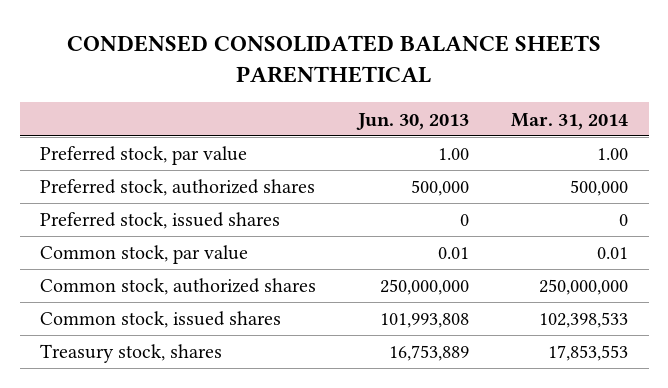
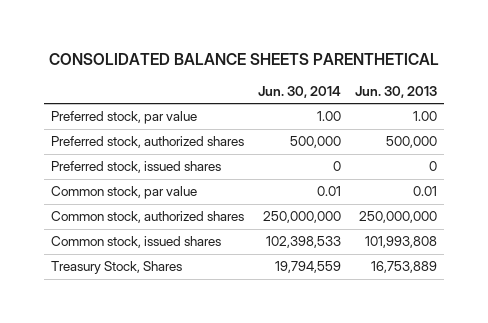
[67,34,602,84] CONDENSED CONSOLIDATED BALANCE SHEETS PARENTHETICAL -> [48,52,439,65] CONSOLIDATED BALANCE SHEETS PARENTHETICAL
[510,112,628,130] Mar. 31, 2014 -> none
none -> [257,85,341,98] Jun. 30, 2014
[40,344,223,364] Treasury stock, shares -> [51,261,183,275] Treasury Stock, Shares

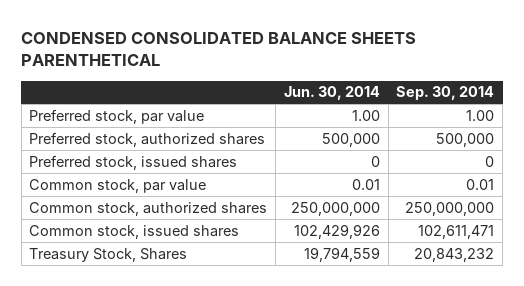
[48,52,439,65] CONSOLIDATED BALANCE SHEETS PARENTHETICAL -> [21,31,417,67] CONDENSED CONSOLIDATED BALANCE SHEETS PARENTHETICAL
[354,85,437,98] Jun. 30, 2013 -> none
none -> [396,86,495,101] Sep. 30, 2014
[265,236,341,249] 102,398,533 -> [293,223,380,239] 102,429,926

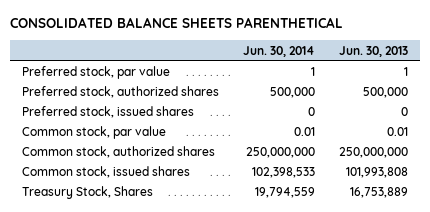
[21,31,417,67] CONDENSED CONSOLIDATED BALANCE SHEETS PARENTHETICAL -> [10,17,344,29] CONSOLIDATED BALANCE SHEETS PARENTHETICAL
[396,86,495,101] Sep. 30, 2014 -> none
none -> [339,45,409,57] Jun. 30, 2013
[351,109,380,121] 1.00 -> [311,67,316,77] 1
[293,223,380,239] 102,429,926 -> [252,167,316,179] 102,398,533

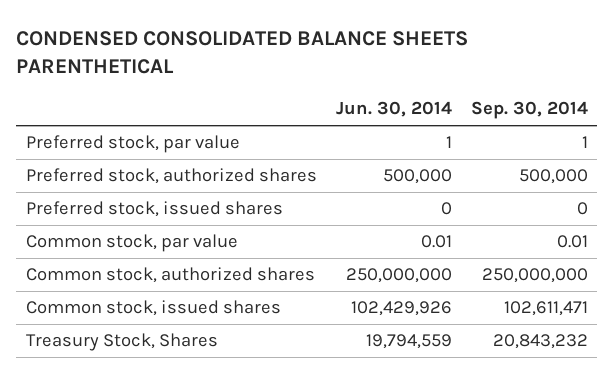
[10,17,344,29] CONSOLIDATED BALANCE SHEETS PARENTHETICAL -> [16,30,469,75] CONDENSED CONSOLIDATED BALANCE SHEETS PARENTHETICAL
[339,45,409,57] Jun. 30, 2013 -> none
none -> [470,101,588,120] Sep. 30, 2014
[252,167,316,179] 102,398,533 -> [350,301,452,317] 102,429,926

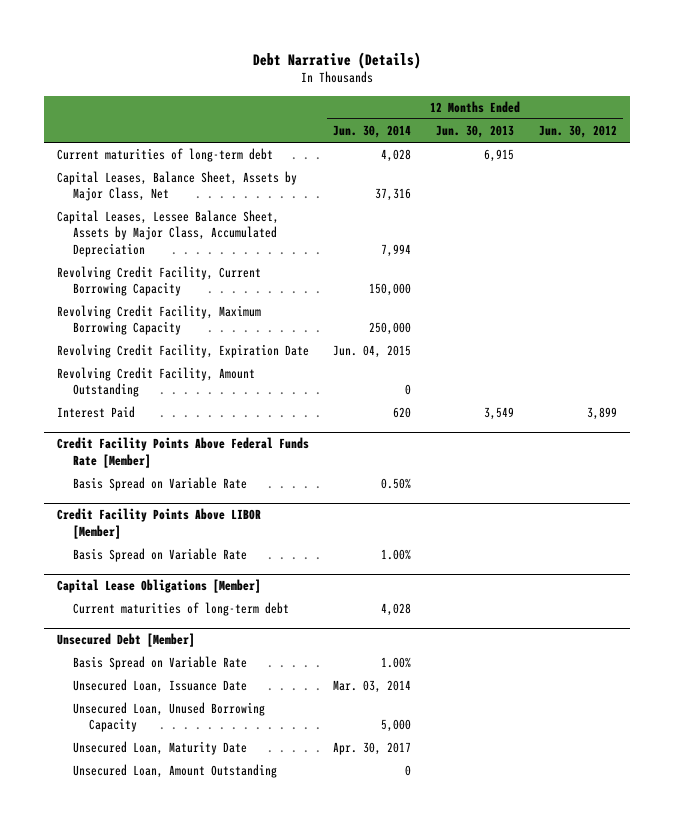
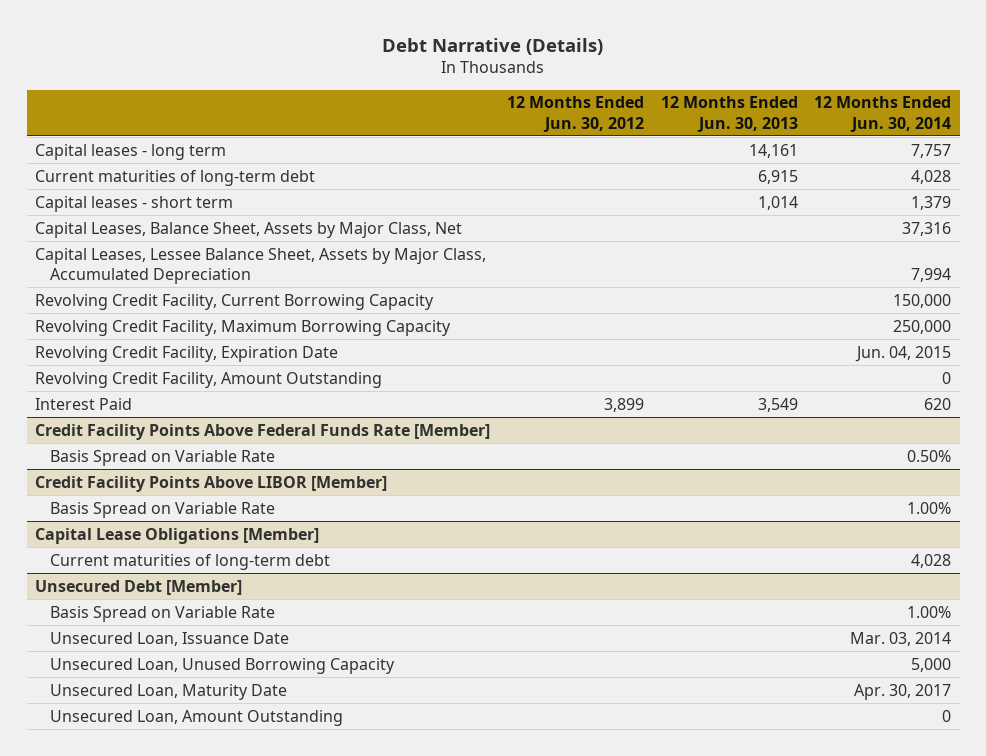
none -> [35,143,227,160] Capital leases - long term
none -> [35,195,234,212] Capital leases - short term

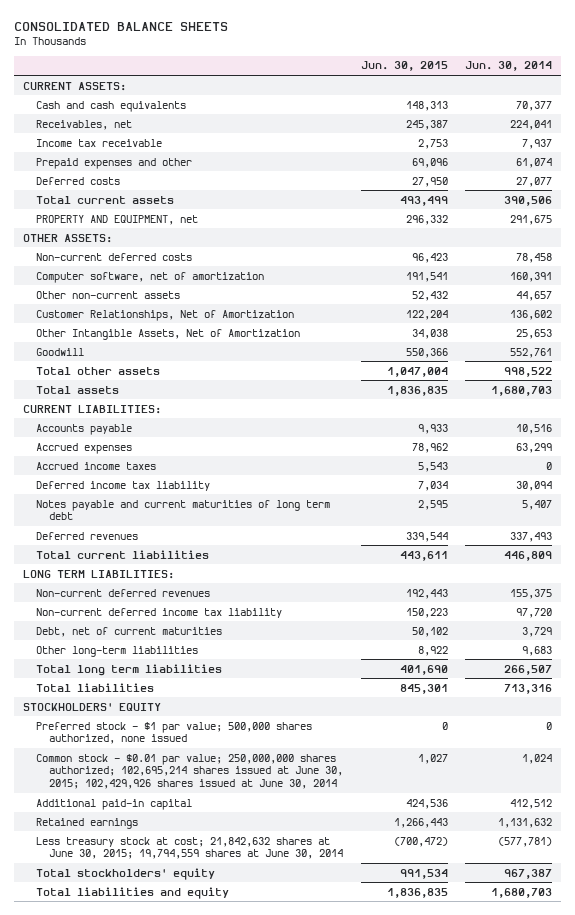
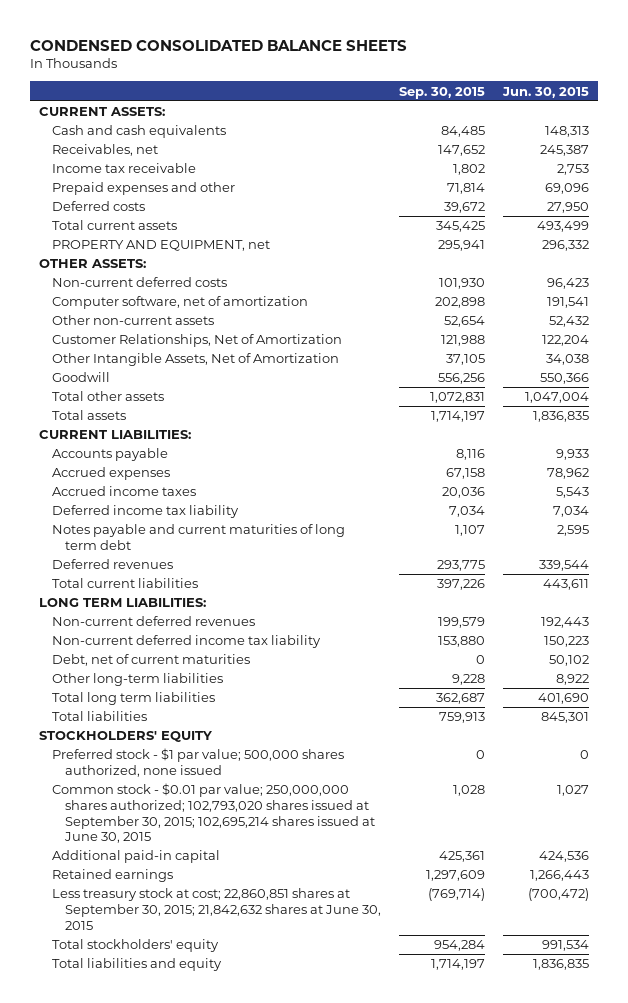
[14,21,229,31] CONSOLIDATED BALANCE SHEETS -> [30,39,408,51] CONDENSED CONSOLIDATED BALANCE SHEETS
[465,61,553,72] Jun. 30, 2014 -> none
none -> [398,86,485,99] Sep. 30, 2015
[36,753,344,790] Common stock - $0.01 par value; 250,000,000 shares authorized; 102,695,214 shares issued at June 30, 2015; 102,429,926 shares issued at June 30, 2014 -> [52,783,375,844] Common stock - $0.01 par value; 250,000,000 shares authorized; 102,793,020 shares issued at September 30, 2015; 102,695,214 shares issued at June 30, 2015
[36,836,344,860] Less treasury stock at cost; 21,842,632 shares at June 30, 2015; 19,794,559 shares at June 30, 2014 -> [52,888,381,930] Less treasury stock at cost; 22,860,851 shares at September 30, 2015; 21,842,632 shares at June 30, 2015

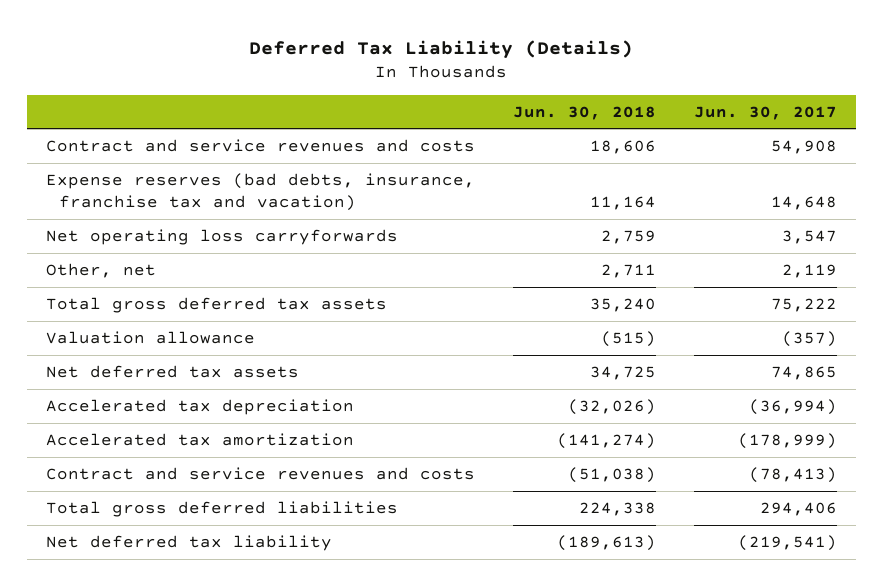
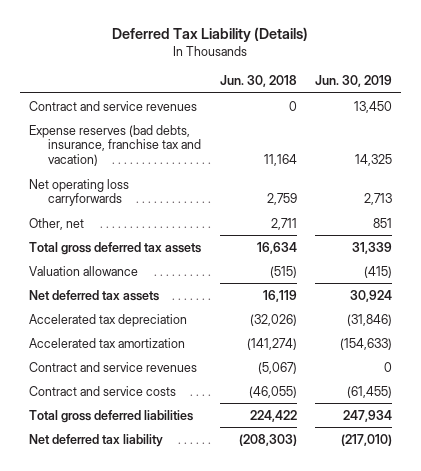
[693,105,837,120] Jun. 30, 2017 -> none
none -> [314,75,392,88] Jun. 30, 2019
[45,138,475,152] Contract and service revenues and costs -> [29,100,198,111] Contract and service revenues
[589,139,656,154] 18,606 -> [288,100,297,111] 0
[589,297,656,312] 35,240 -> [256,241,297,254] 16,634
[589,365,656,380] 34,725 -> [262,289,297,302] 16,119
none -> [29,361,198,372] Contract and service revenues
[45,466,475,480] Contract and service revenues and costs -> [29,385,177,396] Contract and service costs
[567,466,656,483] (51,038) -> [248,385,297,398] (46,055)
[578,501,656,516] 224,338 -> [249,409,297,422] 224,422
[556,534,656,551] (189,613) -> [238,433,297,446] (208,303)

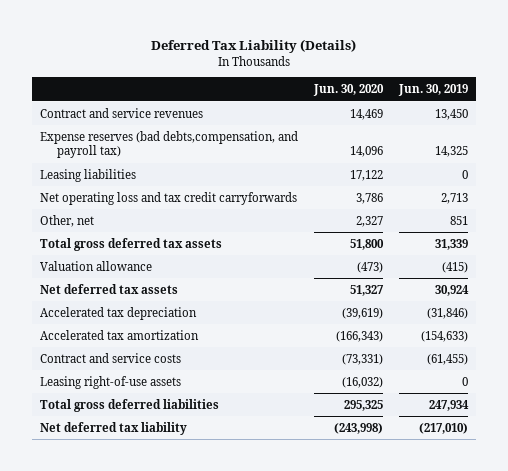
[219,75,297,88] Jun. 30, 2018 -> none
none -> [313,84,385,97] Jun. 30, 2020
[29,124,202,167] Expense reserves (bad debts, insurance, franchise tax and vacation) -> [40,130,299,159] Expense reserves (bad debts,compensation, and payroll tax)
none -> [40,168,137,182] Leasing liabilities
[29,178,130,207] Net operating loss carryforwards -> [40,191,298,205] Net operating loss and tax credit carryforwards
[29,361,198,372] Contract and service revenues -> none
none -> [40,375,182,389] Leasing right-of-use assets

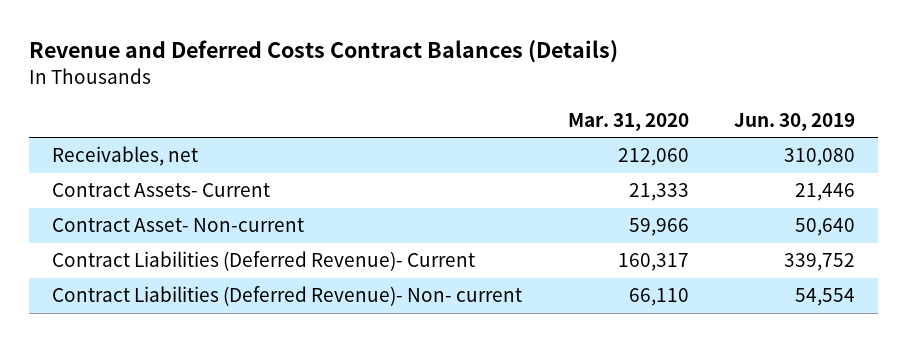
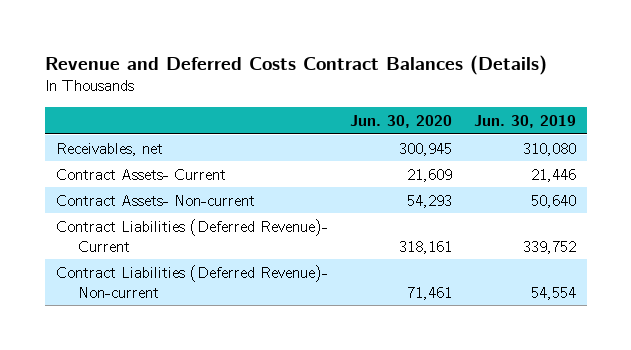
[567,112,689,131] Mar. 31, 2020 -> none
none -> [349,115,452,129] Jun. 30, 2020
[51,218,304,233] Contract Asset- Non-current -> [55,194,255,206] Contract Assets- Non-current
[51,286,522,307] Contract Liabilities (Deferred Revenue)- Non- current -> [55,264,328,298] Contract Liabilities (Deferred Revenue)- Non-current

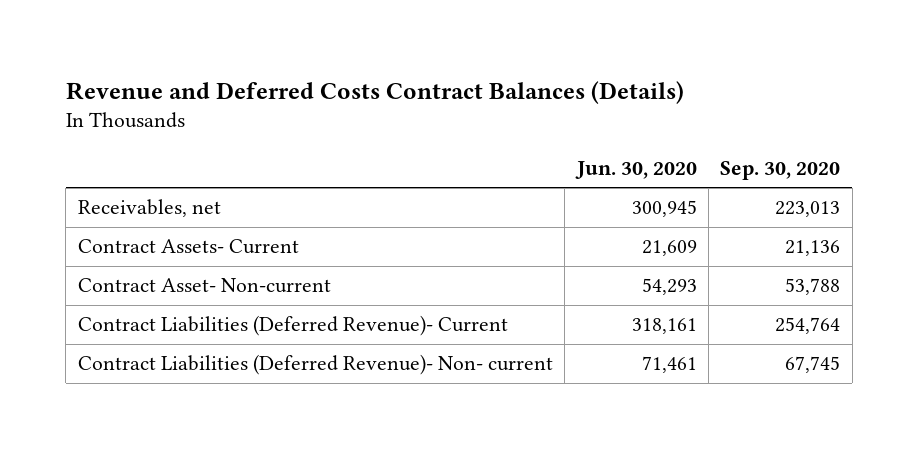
[473,115,576,129] Jun. 30, 2019 -> none
none -> [720,160,841,180] Sep. 30, 2020
[55,194,255,206] Contract Assets- Non-current -> [77,278,331,294] Contract Asset- Non-current
[55,264,328,298] Contract Liabilities (Deferred Revenue)- Non-current -> [77,354,553,376] Contract Liabilities (Deferred Revenue)- Non- current

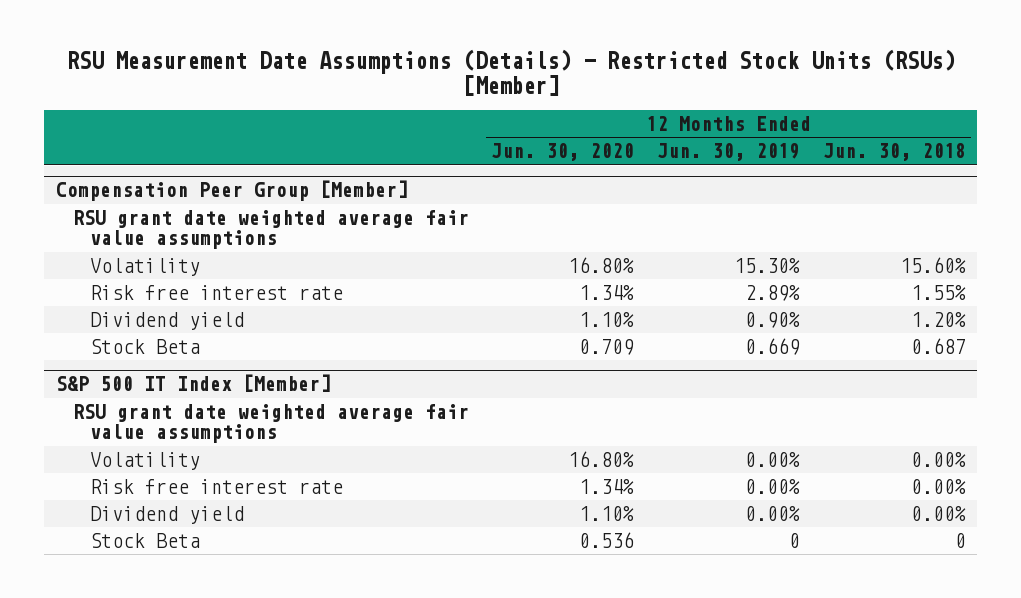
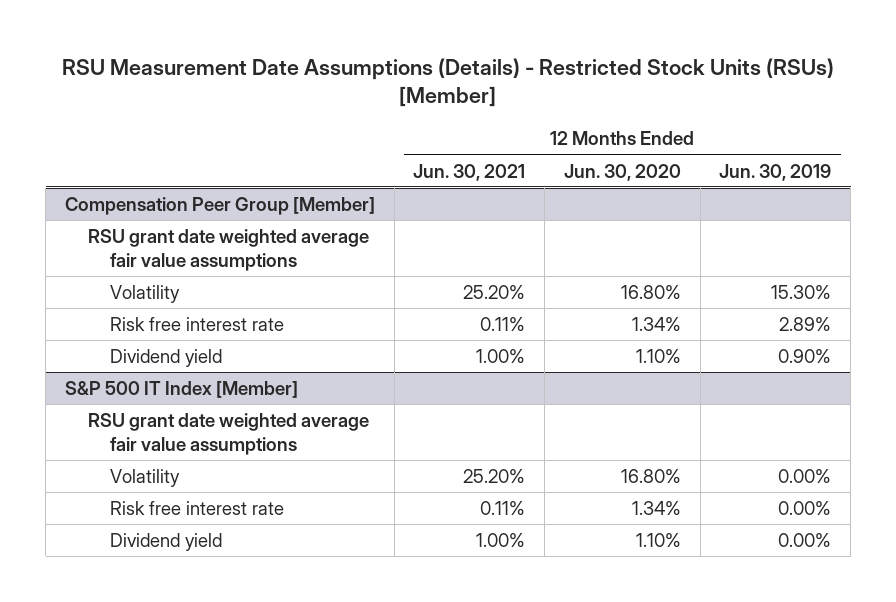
[822,143,966,162] Jun. 30, 2018 -> none
none -> [413,163,526,181] Jun. 30, 2021
[90,339,201,355] Stock Beta -> none
[90,533,201,549] Stock Beta -> none

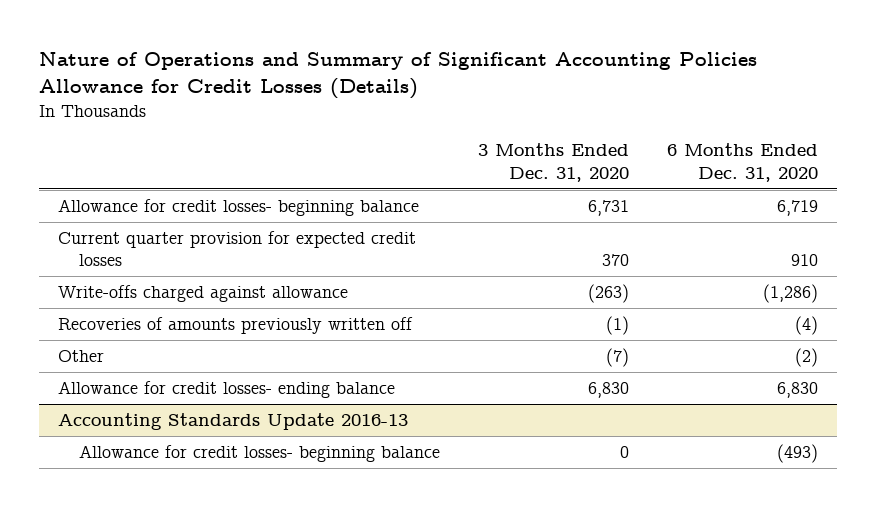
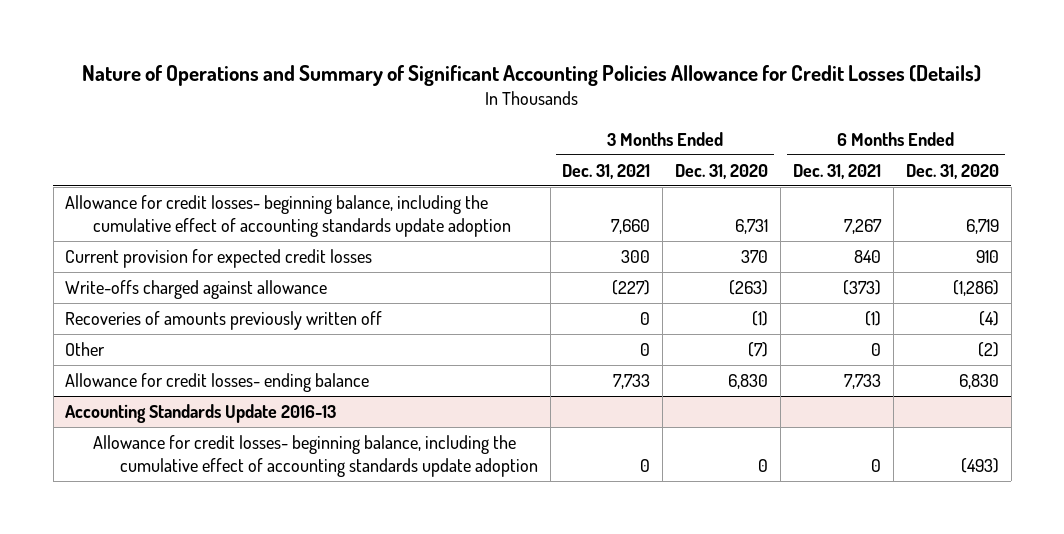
none -> [562,163,651,179] Dec. 31, 2021
none -> [792,163,881,179] Dec. 31, 2021
[58,199,420,217] Allowance for credit losses- beginning balance -> [65,195,511,238] Allowance for credit losses- beginning balance, including the cumulative effect of accounting standards update adoption
[58,231,417,267] Current quarter provision for expected credit losses -> [65,249,373,269] Current provision for expected credit losses
[78,445,440,463] Allowance for credit losses- beginning balance -> [92,435,538,478] Allowance for credit losses- beginning balance, including the cumulative effect of accounting standards update adoption

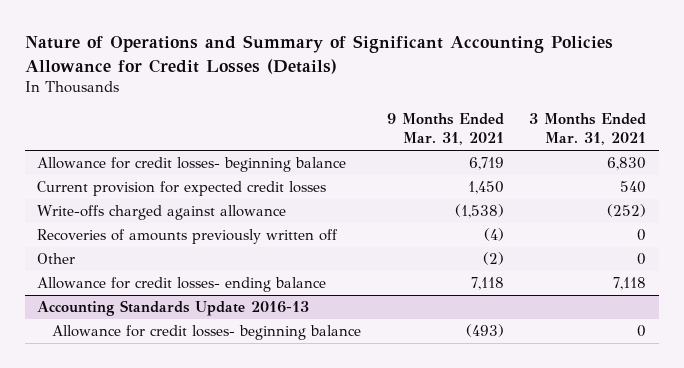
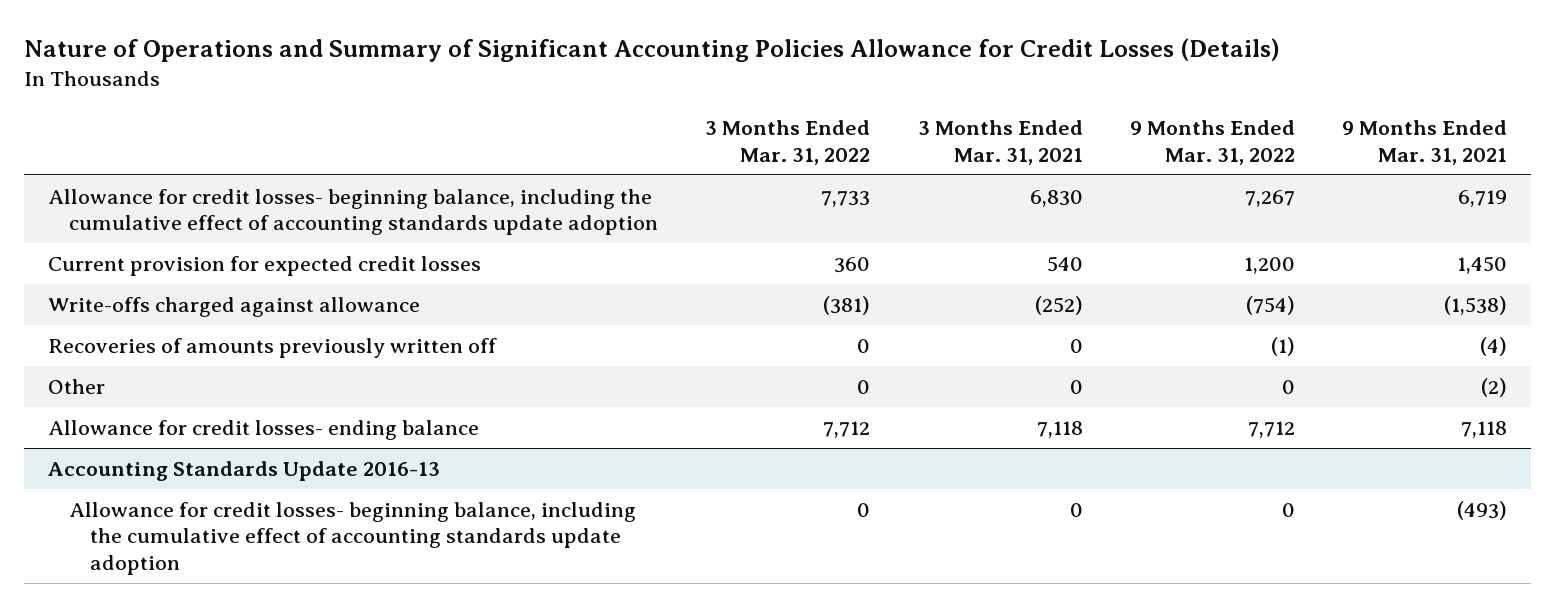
none -> [705,120,871,165] 3 Months Ended Mar. 31, 2022
none -> [1129,120,1295,165] 9 Months Ended Mar. 31, 2022
[37,157,347,173] Allowance for credit losses- beginning balance -> [47,188,658,236] Allowance for credit losses- beginning balance, including the cumulative effect of accounting standards update adoption
[51,325,361,341] Allowance for credit losses- beginning balance -> [68,501,636,576] Allowance for credit losses- beginning balance, including the cumulative effect of accounting standards update adoption

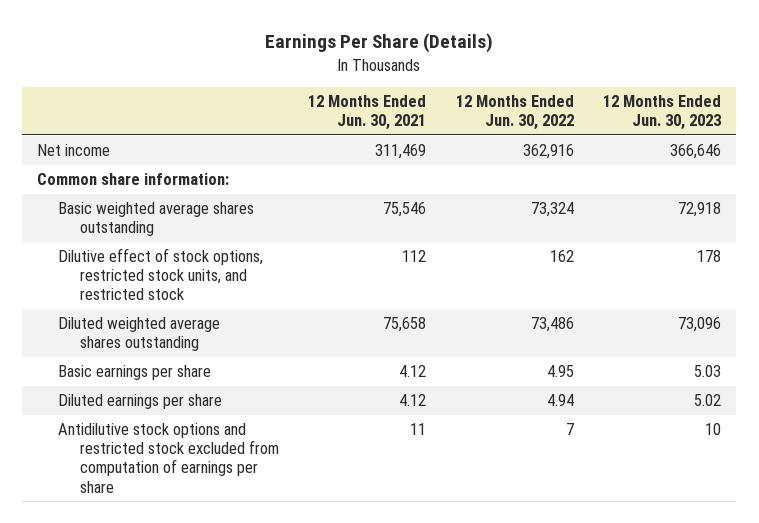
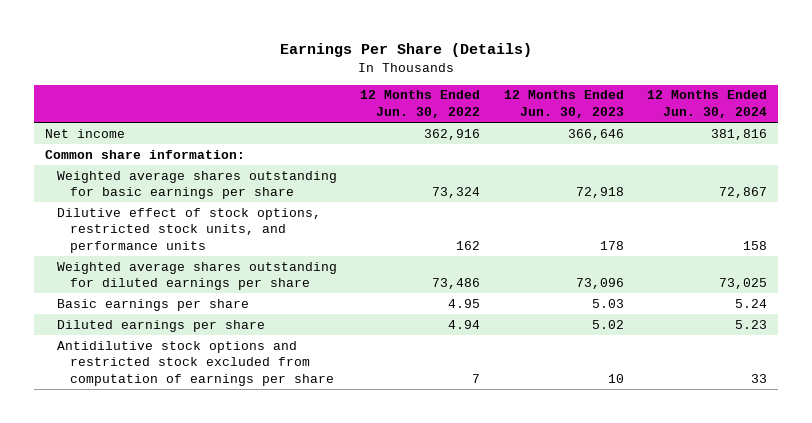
[308,95,427,131] 12 Months Ended Jun. 30, 2021 -> none
none -> [646,90,767,119] 12 Months Ended Jun. 30, 2024
[58,202,255,237] Basic weighted average shares outstanding -> [57,170,338,200] Weighted average shares outstanding for basic earnings per share
[58,248,264,301] Dilutive effect of stock options, restricted stock units, and restricted stock -> [57,207,322,253] Dilutive effect of stock options, restricted stock units, and performance units
[58,317,221,352] Diluted weighted average shares outstanding -> [57,261,338,291] Weighted average shares outstanding for diluted earnings per share

